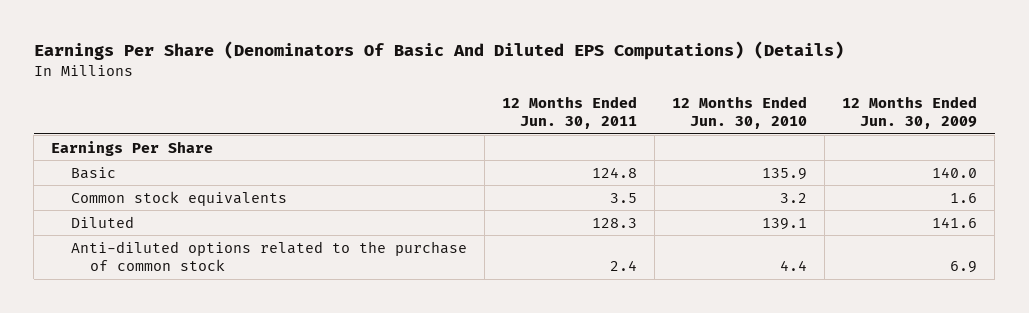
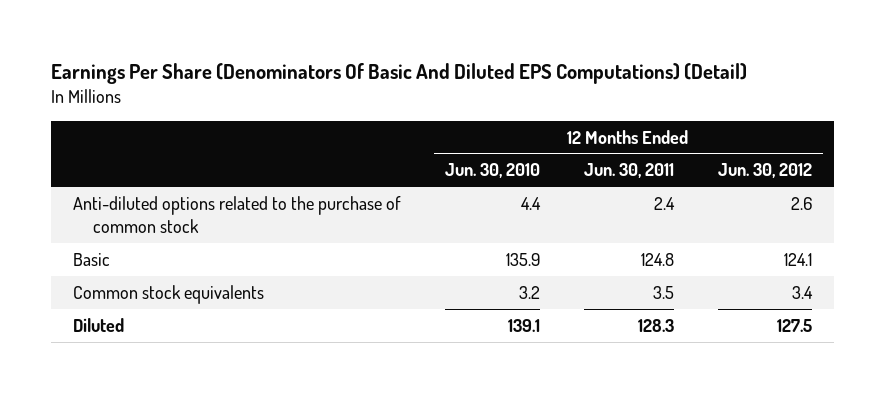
[33,41,844,61] Earnings Per Share (Denominators Of Basic And Diluted EPS Computations) (Details) -> [50,62,747,84] Earnings Per Share (Denominators Of Basic And Diluted EPS Computations) (Detail)
[842,95,978,130] 12 Months Ended Jun. 30, 2009 -> none
none -> [717,163,812,179] Jun. 30, 2012
[51,140,214,156] Earnings Per Share -> none
[70,240,467,272] Anti-diluted options related to the purchase of common stock -> [72,195,401,233] Anti-diluted options related to the purchase of common stock

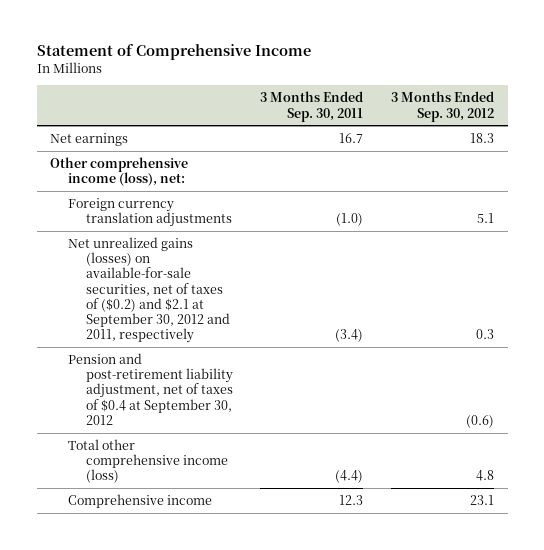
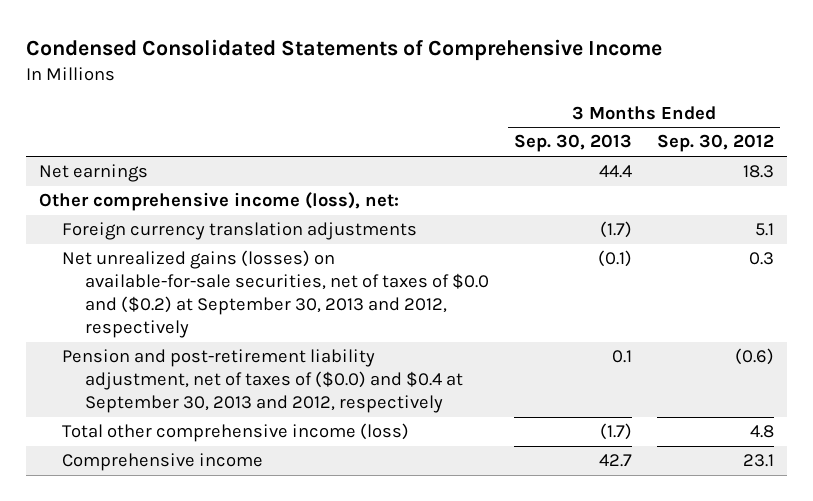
[36,44,311,61] Statement of Comprehensive Income -> [26,38,663,61] Condensed Consolidated Statements of Comprehensive Income
[260,91,364,122] 3 Months Ended Sep. 30, 2011 -> none
none -> [514,134,633,153] Sep. 30, 2013
[68,236,230,344] Net unrealized gains (losses) on available-for-sale securities, net of taxes of ($0.2) and $2.1 at September 30, 2012 and 2011, respectively -> [61,250,490,339] Net unrealized gains (losses) on available-for-sale securities, net of taxes of $0.0 and ($0.2) at September 30, 2013 and 2012, respectively
[68,352,233,425] Pension and post-retirement liability adjustment, net of taxes of $0.4 at September 30, 2012 -> [61,349,464,414] Pension and post-retirement liability adjustment, net of taxes of ($0.0) and $0.4 at September 30, 2013 and 2012, respectively

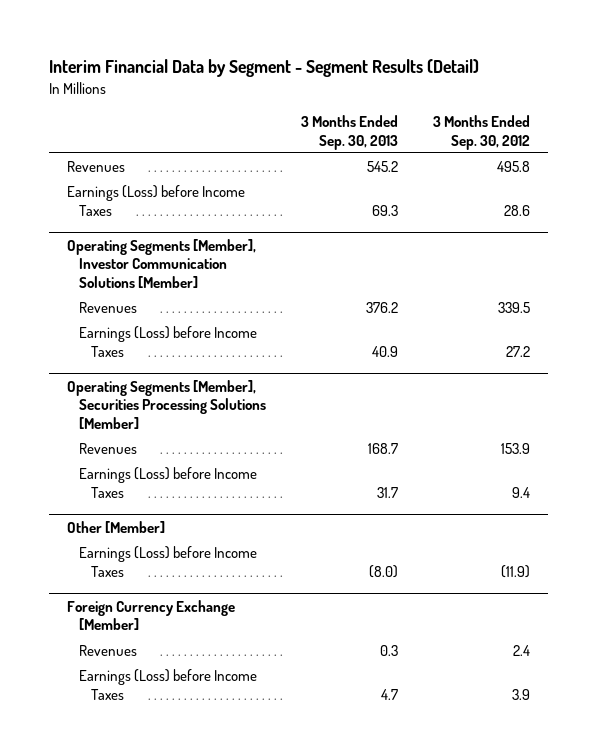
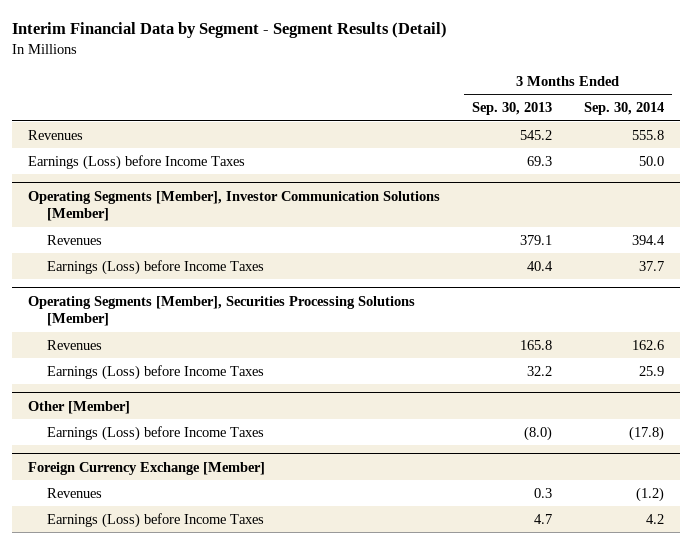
[433,114,531,150] 3 Months Ended Sep. 30, 2012 -> none
none -> [583,102,664,116] Sep. 30, 2014
[365,302,398,314] 376.2 -> [519,234,552,245] 379.1
[371,345,398,357] 40.9 -> [526,260,553,271] 40.4
[367,443,398,455] 168.7 -> [519,339,552,350] 165.8
[376,486,398,498] 31.7 -> [526,365,552,376] 32.2

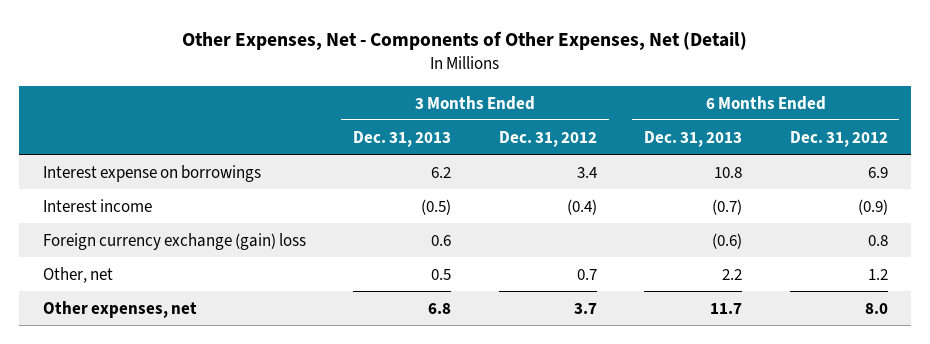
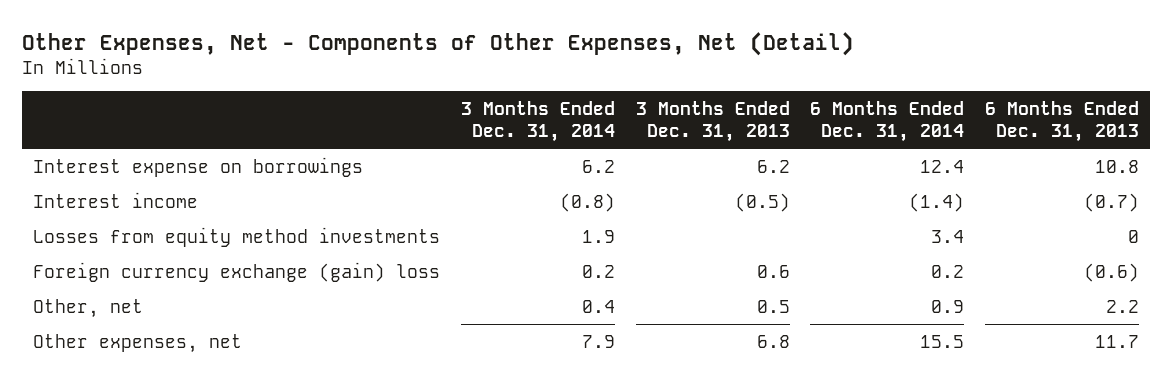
[498,130,597,147] Dec. 31, 2012 -> none
[789,130,888,147] Dec. 31, 2012 -> none
none -> [460,101,615,142] 3 Months Ended Dec. 31, 2014
none -> [810,101,965,142] 6 Months Ended Dec. 31, 2014
none -> [32,226,440,247] Losses from equity method investments

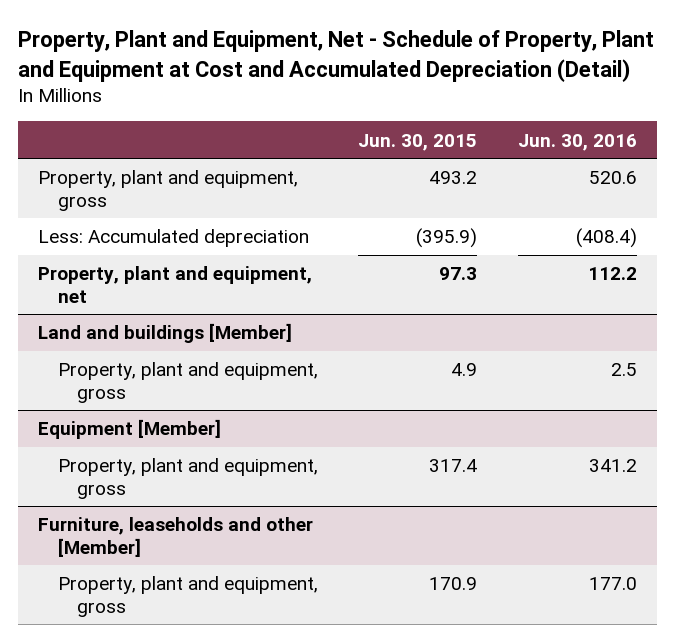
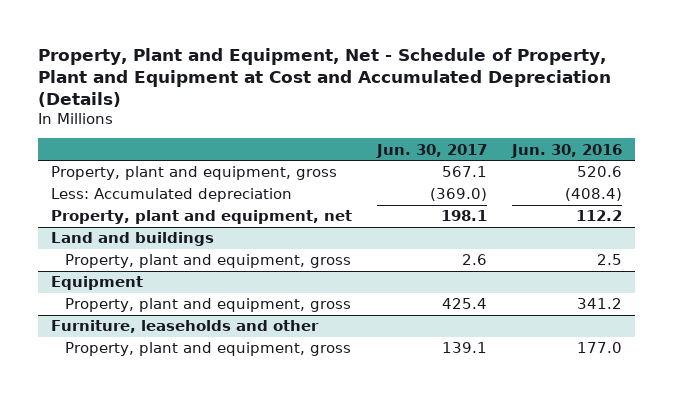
[17,30,654,82] Property, Plant and Equipment, Net - Schedule of Property, Plant and Equipment at Cost and Accumulated Depreciation (Detail) -> [38,47,612,107] Property, Plant and Equipment, Net - Schedule of Property, Plant and Equipment at Cost and Accumulated Depreciation (Details)
[358,133,478,151] Jun. 30, 2015 -> none
none -> [376,143,488,158] Jun. 30, 2017
[38,323,293,344] Land and buildings [Member] -> [50,232,214,247] Land and buildings
[38,419,222,440] Equipment [Member] -> [50,276,143,291] Equipment
[38,517,314,557] Furniture, leaseholds and other [Member] -> [50,320,319,334] Furniture, leaseholds and other

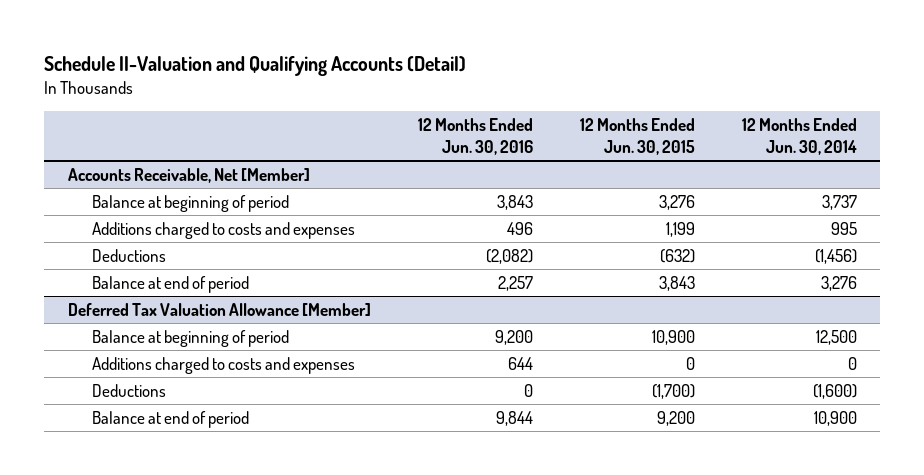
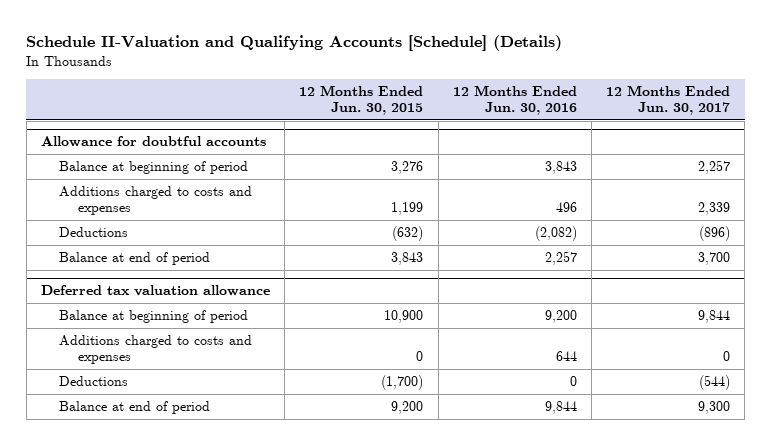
[44,55,467,76] Schedule II-Valuation and Qualifying Accounts (Detail) -> [26,35,563,52] Schedule II-Valuation and Qualifying Accounts [Schedule] (Details)
[741,118,857,155] 12 Months Ended Jun. 30, 2014 -> none
none -> [606,85,731,116] 12 Months Ended Jun. 30, 2017
[67,167,310,183] Accounts Receivable, Net [Member] -> [40,136,266,148] Allowance for doubtful accounts
[67,302,371,316] Deferred Tax Valuation Allowance [Member] -> [40,285,270,297] Deferred tax valuation allowance

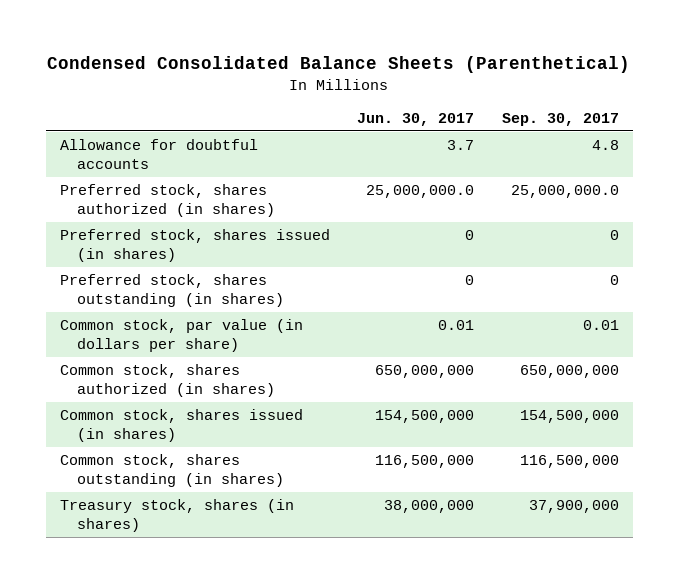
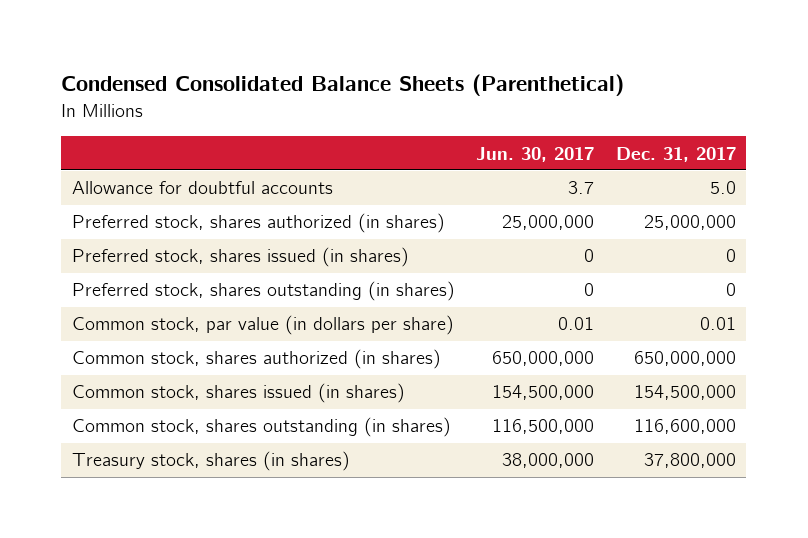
[502,112,620,126] Sep. 30, 2017 -> none
none -> [615,146,736,162] Dec. 31, 2017
[366,185,475,199] 25,000,000.0 -> [502,215,595,231] 25,000,000

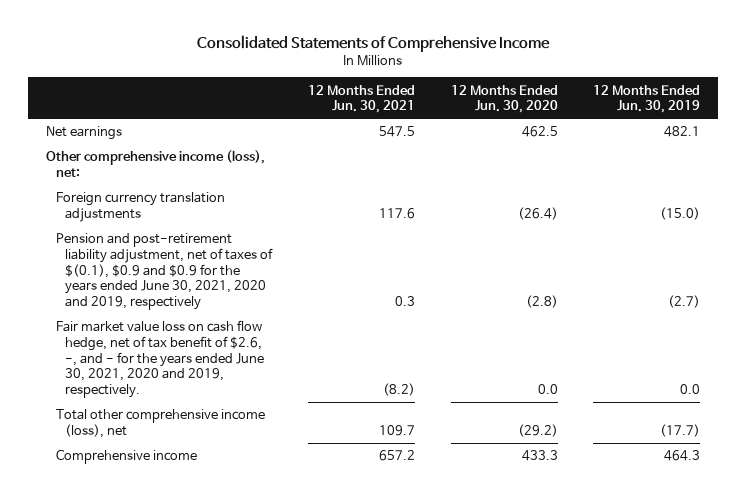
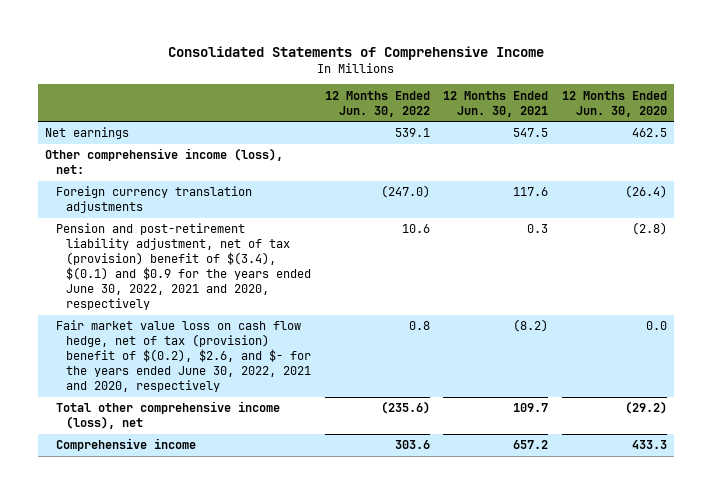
[593,84,701,114] 12 Months Ended Jun. 30, 2019 -> none
none -> [324,90,430,117] 12 Months Ended Jun. 30, 2022
[55,233,274,310] Pension and post-retirement liability adjustment, net of taxes of $(0.1), $0.9 and $0.9 for the years ended June 30, 2021, 2020 and 2019, respectively -> [55,223,311,310] Pension and post-retirement liability adjustment, net of tax (provision) benefit of $(3.4), $(0.1) and $0.9 for the years ended June 30, 2022, 2021 and 2020, respectively
[55,320,265,398] Fair market value loss on cash flow hedge, net of tax benefit of $2.6, -, and - for the years ended June 30, 2021, 2020 and 2019, respectively. -> [55,320,311,392] Fair market value loss on cash flow hedge, net of tax (provision) benefit of $(0.2), $2.6, and $- for the years ended June 30, 2022, 2021 and 2020, respectively

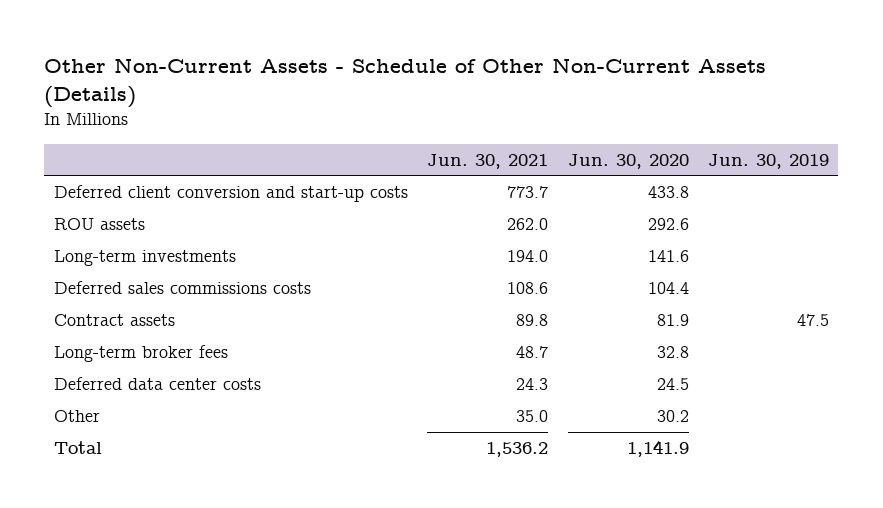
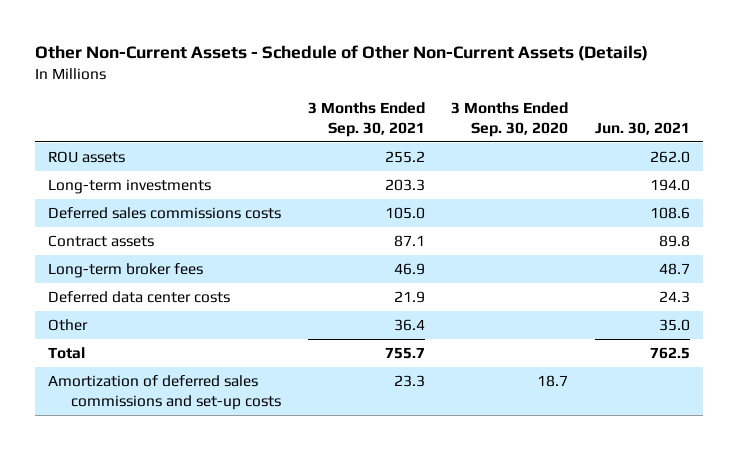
[567,153,689,169] Jun. 30, 2020 -> none
[707,153,829,169] Jun. 30, 2019 -> none
none -> [307,102,425,137] 3 Months Ended Sep. 30, 2021
none -> [451,102,569,137] 3 Months Ended Sep. 30, 2020
[54,185,409,203] Deferred client conversion and start-up costs -> none
[486,442,549,458] 1,536.2 -> [649,347,690,360] 762.5
none -> [47,375,282,410] Amortization of deferred sales commissions and set-up costs

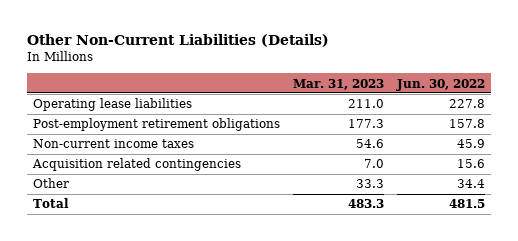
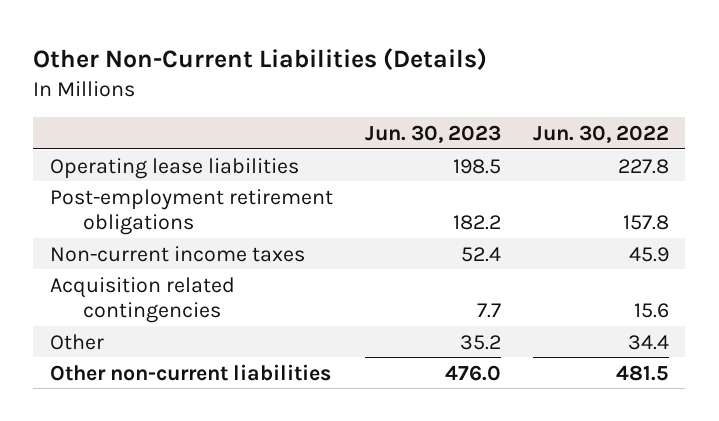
[292,78,384,90] Mar. 31, 2023 -> none
none -> [364,125,501,144] Jun. 30, 2023
[33,198,70,209] Total -> [49,363,331,381] Other non-current liabilities

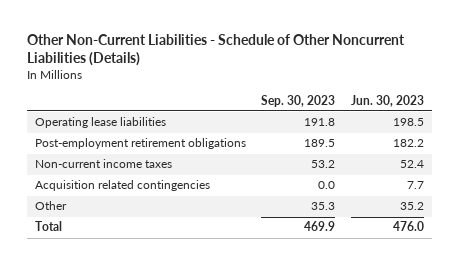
[33,47,488,70] Other Non-Current Liabilities (Details) -> [27,34,406,67] Other Non-Current Liabilities - Schedule of Other Noncurrent Liabilities (Details)
[533,125,670,144] Jun. 30, 2022 -> none
none -> [261,94,336,107] Sep. 30, 2023
[49,363,331,381] Other non-current liabilities -> [34,221,62,232] Total

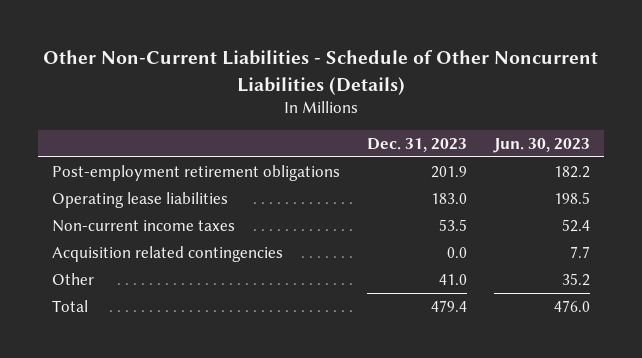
[261,94,336,107] Sep. 30, 2023 -> none
none -> [367,138,468,153] Dec. 31, 2023
[34,117,166,129] Operating lease liabilities -> [51,191,228,208] Operating lease liabilities

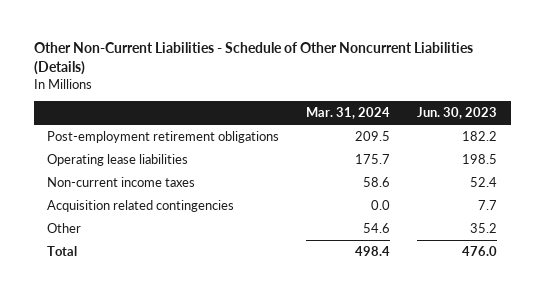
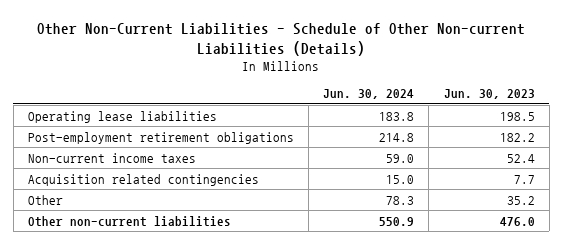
[33,41,473,76] Other Non-Current Liabilities - Schedule of Other Noncurrent Liabilities (Details) -> [37,23,526,56] Other Non-Current Liabilities - Schedule of Other Non-current Liabilities (Details)
[306,107,391,120] Mar. 31, 2024 -> none
none -> [323,89,415,100] Jun. 30, 2024
[47,131,280,144] Post-employment retirement obligations -> [28,131,295,144] Post-employment retirement obligations
[47,246,78,257] Total -> [28,215,232,227] Other non-current liabilities

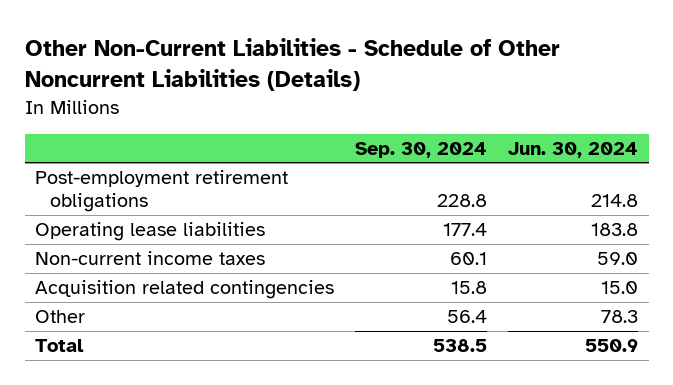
[37,23,526,56] Other Non-Current Liabilities - Schedule of Other Non-current Liabilities (Details) -> [24,37,560,91] Other Non-Current Liabilities - Schedule of Other Noncurrent Liabilities (Details)
[443,89,535,100] Jun. 30, 2023 -> none
none -> [355,141,488,158] Sep. 30, 2024
[28,110,218,123] Operating lease liabilities -> [35,222,266,242] Operating lease liabilities
[28,215,232,227] Other non-current liabilities -> [35,339,85,353] Total

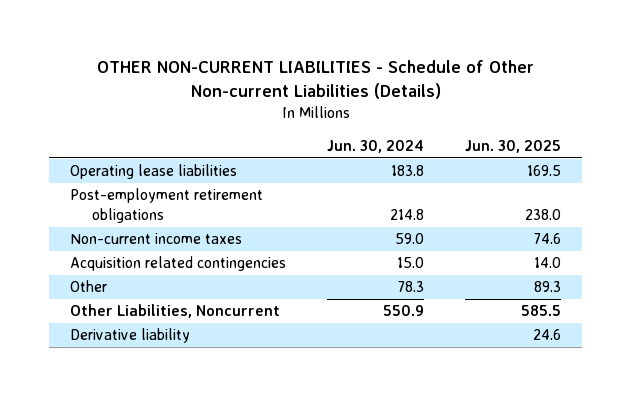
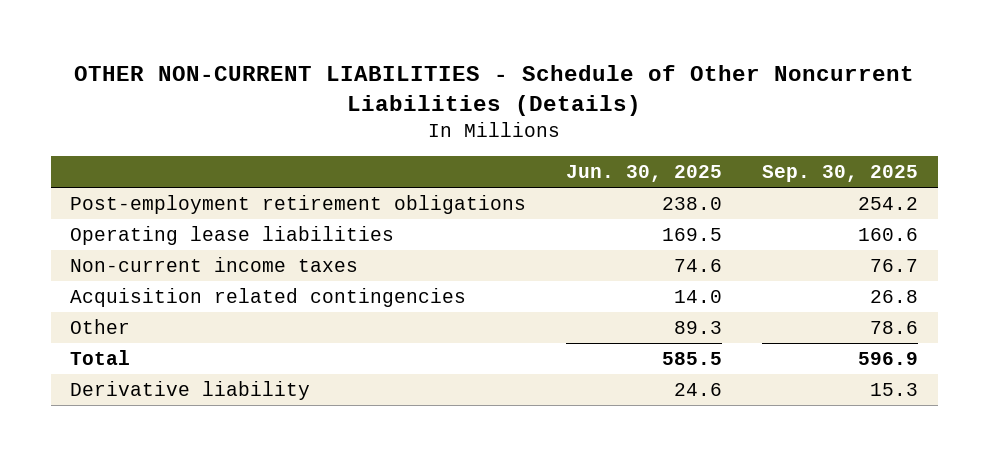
[96,60,534,100] OTHER NON-CURRENT LIABILITIES - Schedule of Other Non-current Liabilities (Details) -> [74,64,915,116] OTHER NON-CURRENT LIABILITIES - Schedule of Other Noncurrent Liabilities (Details)
[327,139,425,153] Jun. 30, 2024 -> none
none -> [761,165,918,183] Sep. 30, 2025
[69,164,237,180] Operating lease liabilities -> [70,225,395,245] Operating lease liabilities
[69,304,280,319] Other Liabilities, Noncurrent -> [70,349,131,365] Total

